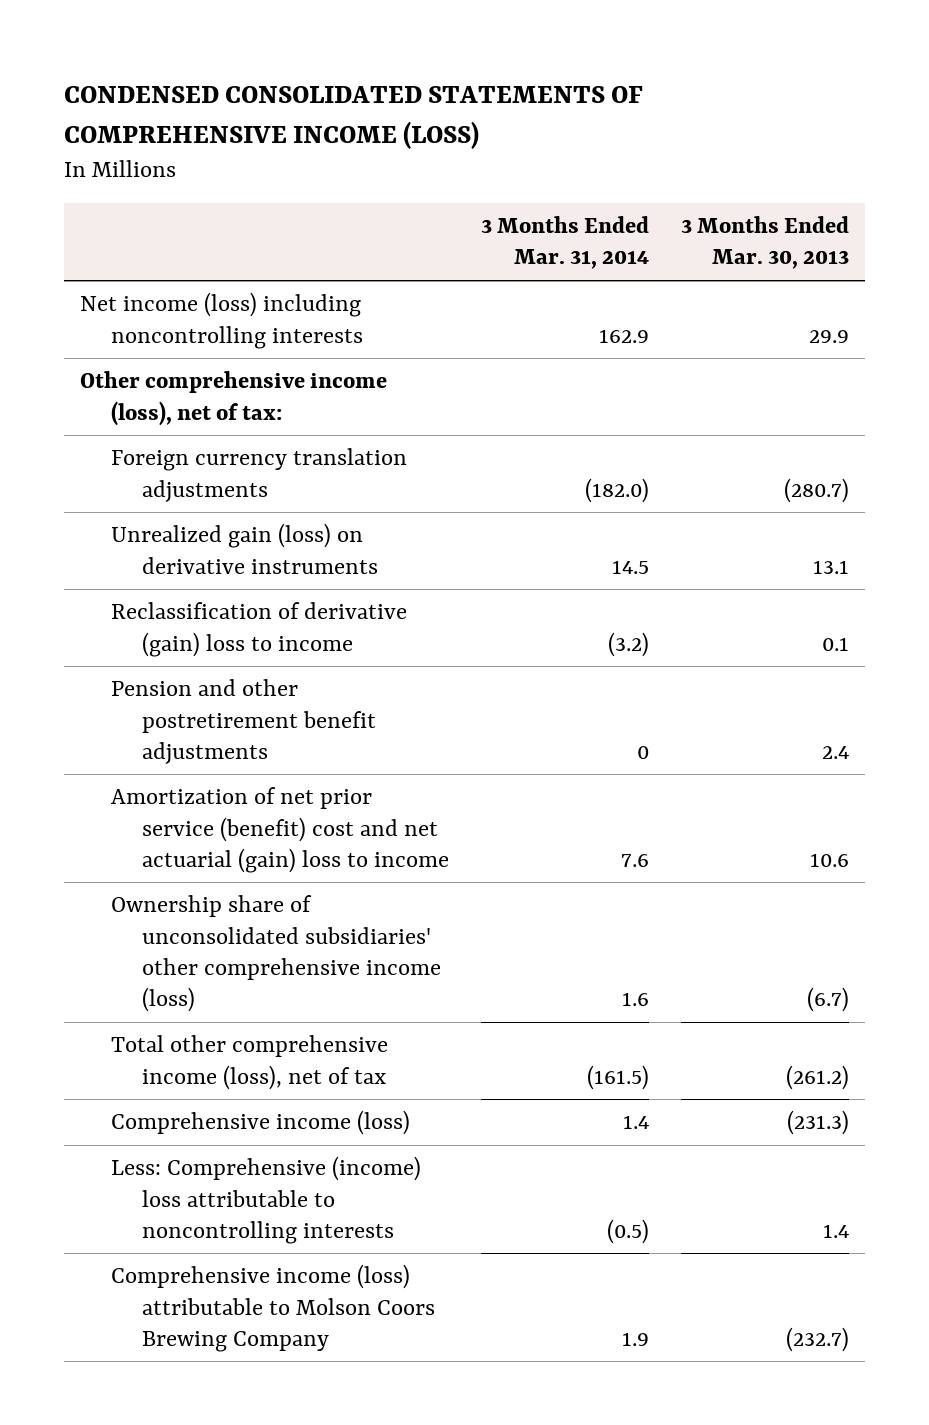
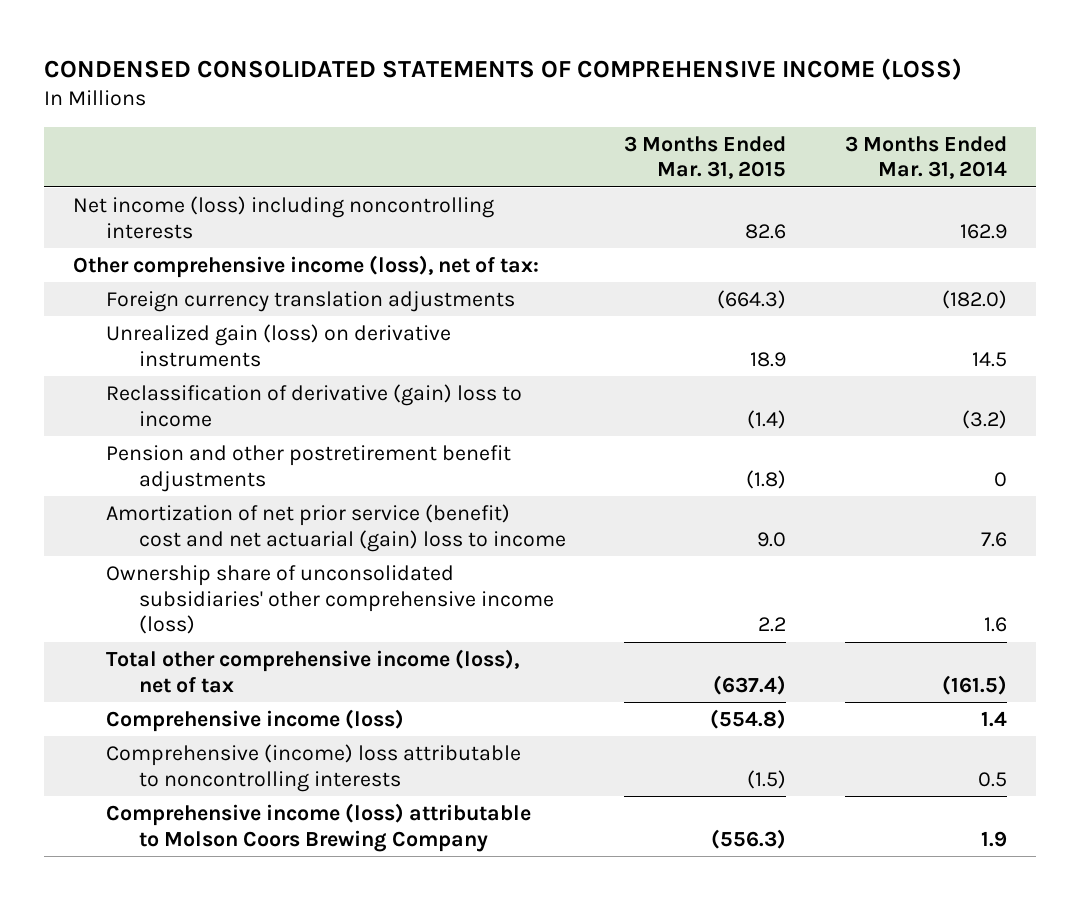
[681,216,850,270] 3 Months Ended Mar. 30, 2013 -> none
none -> [624,135,787,180] 3 Months Ended Mar. 31, 2015
[111,1156,422,1244] Less: Comprehensive (income) loss attributable to noncontrolling interests -> [105,743,521,792] Comprehensive (income) loss attributable to noncontrolling interests
[607,1218,650,1244] (0.5) -> [978,771,1008,787] 0.5

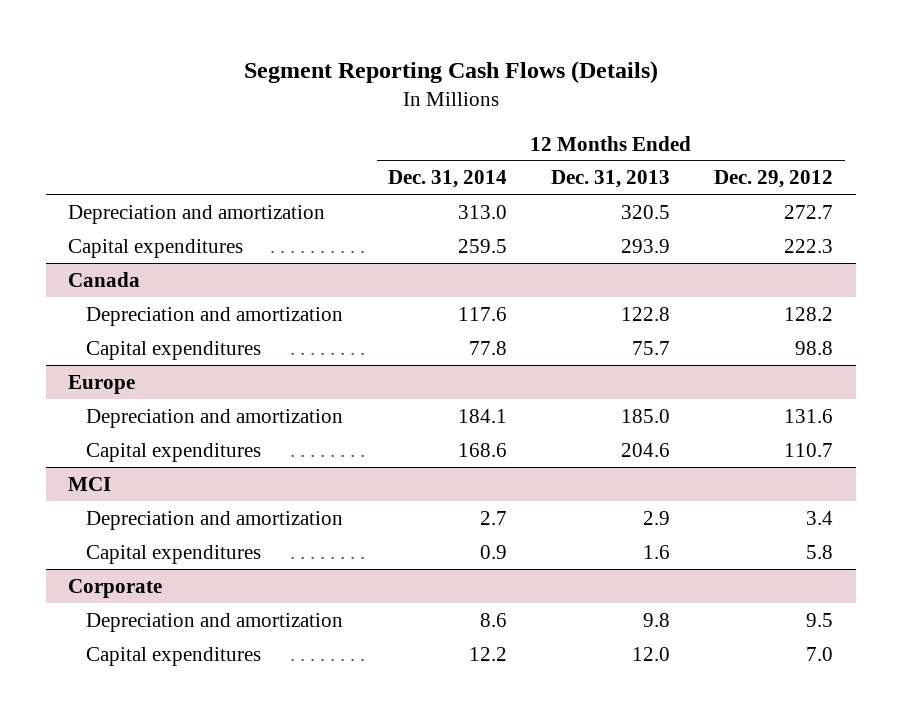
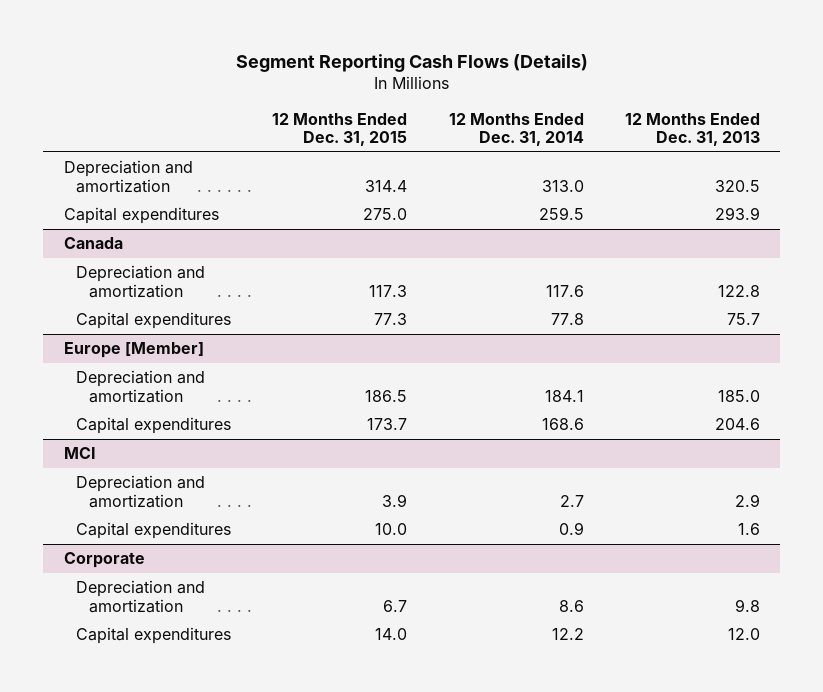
[714,170,834,189] Dec. 29, 2012 -> none
none -> [272,112,408,147] 12 Months Ended Dec. 31, 2015
[67,374,135,394] Europe -> [63,342,204,359] Europe [Member]

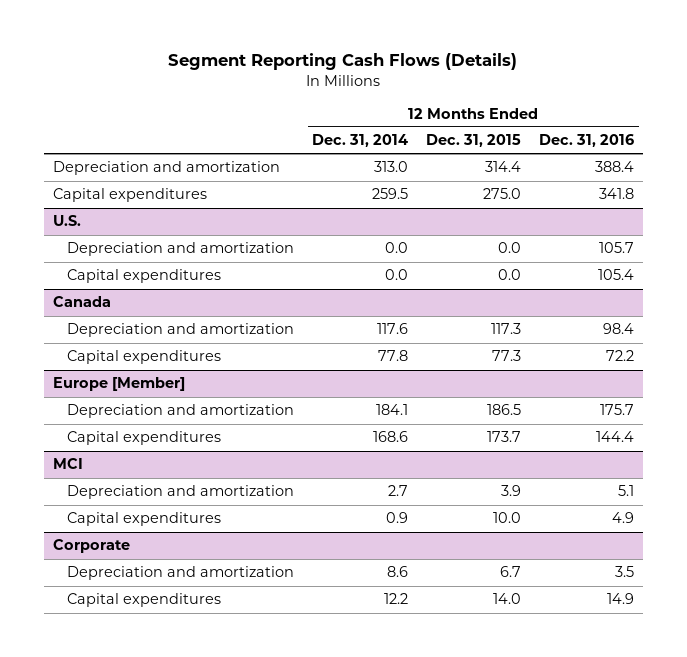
[624,112,760,147] 12 Months Ended Dec. 31, 2013 -> none
none -> [539,134,635,148] Dec. 31, 2016
none -> [52,215,81,227] U.S.
none -> [67,242,295,257] Depreciation and amortization
none -> [67,269,222,284] Capital expenditures

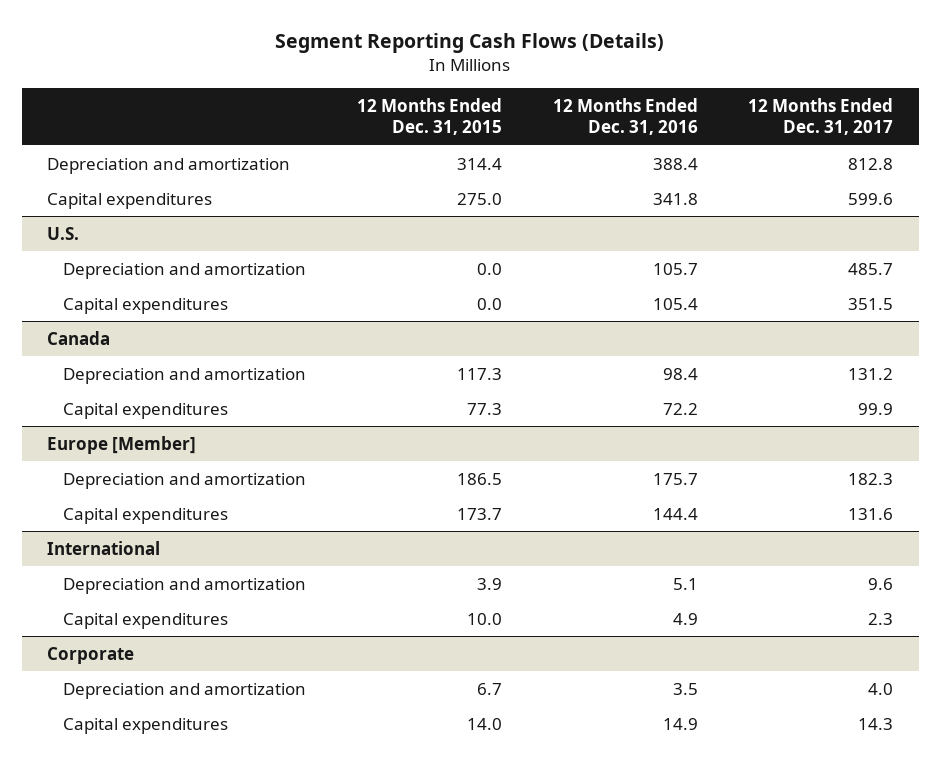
[312,134,409,148] Dec. 31, 2014 -> none
none -> [748,97,894,136] 12 Months Ended Dec. 31, 2017
[52,458,83,470] MCI -> [46,540,160,555] International

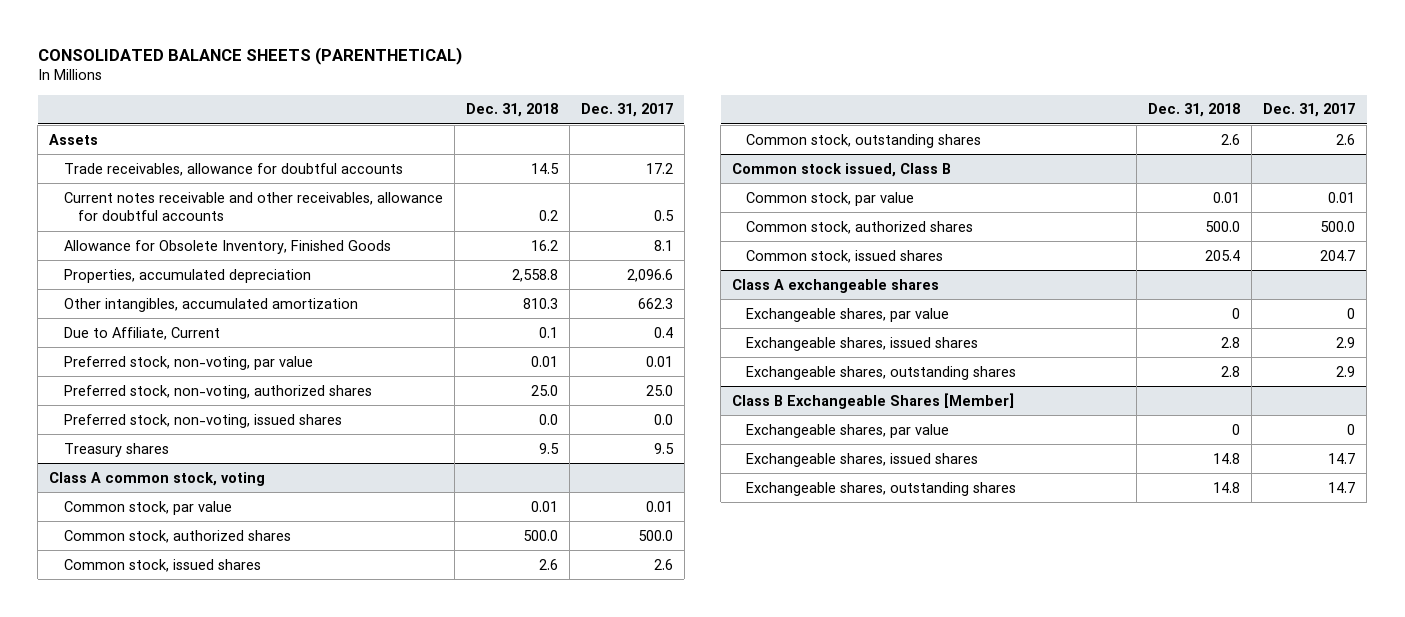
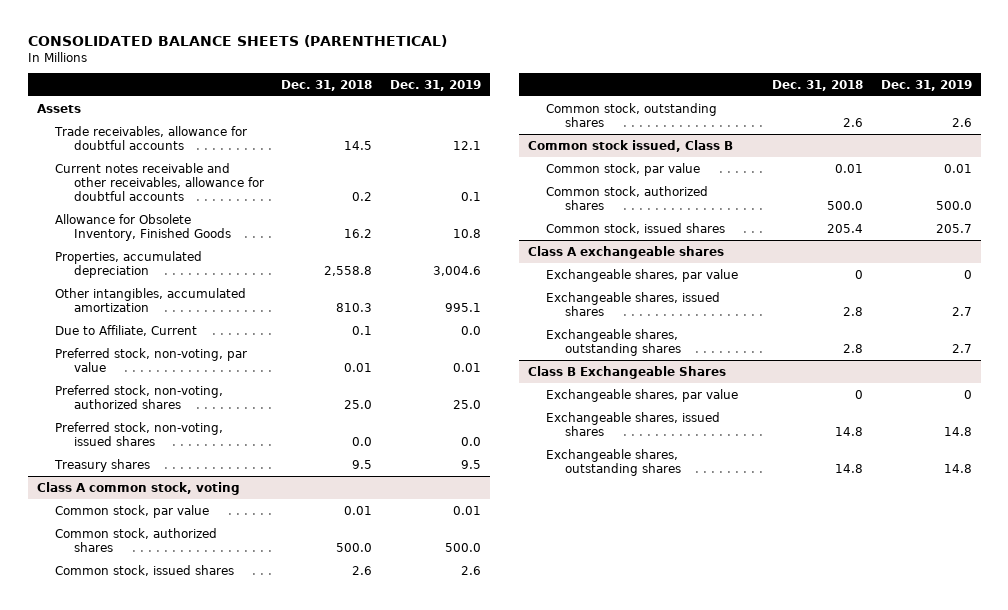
[580,103,673,118] Dec. 31, 2017 -> none
none -> [389,79,481,91] Dec. 31, 2019
[732,392,1015,409] Class B Exchangeable Shares [Member] -> [527,365,726,379] Class B Exchangeable Shares

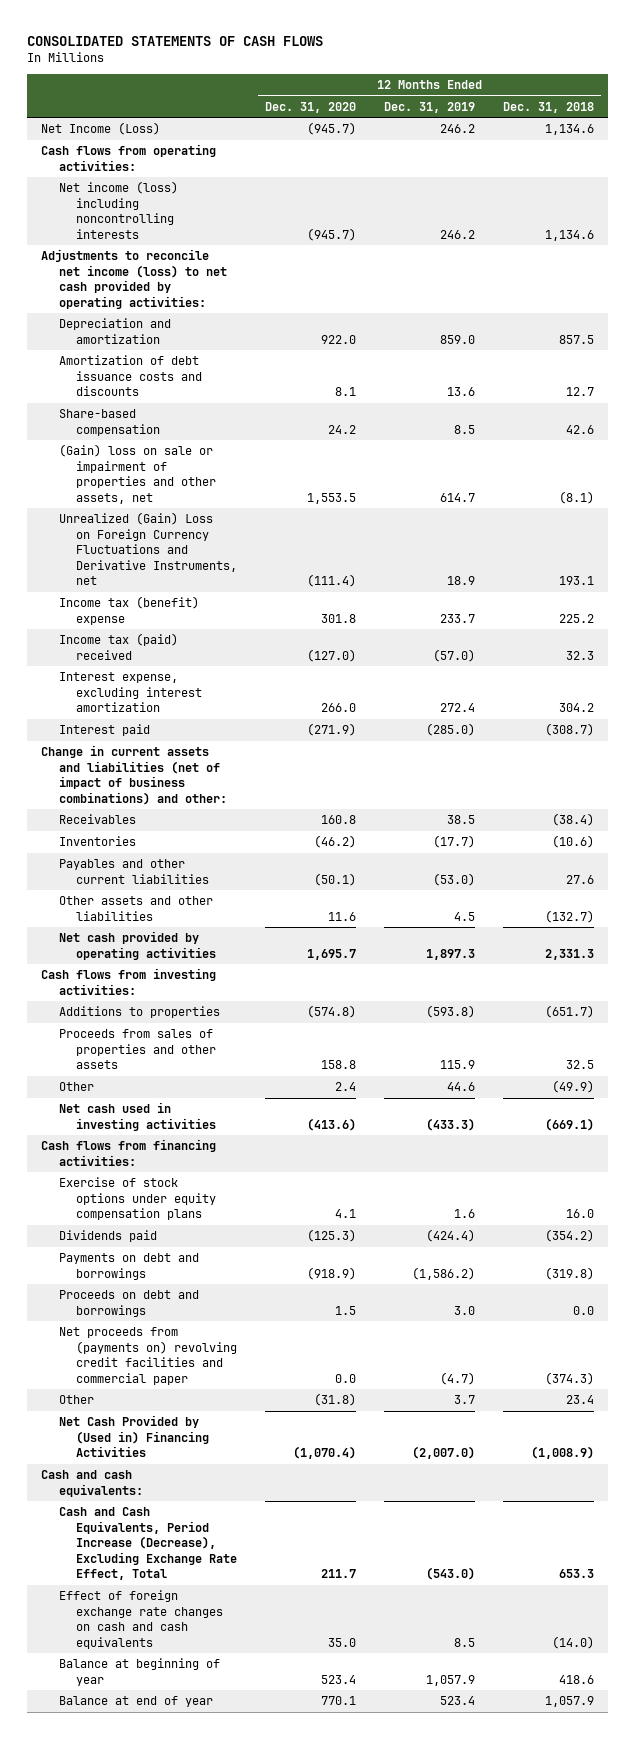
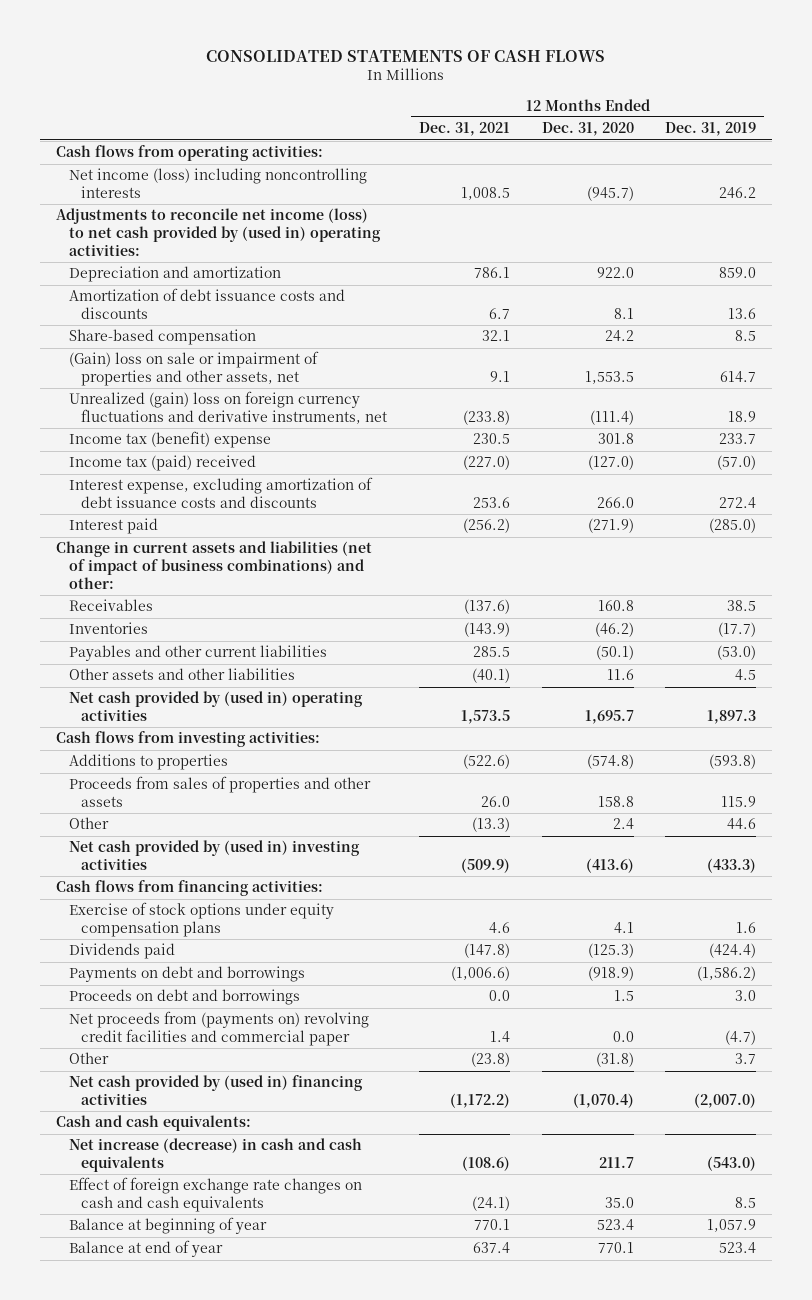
[503,101,595,113] Dec. 31, 2018 -> none
none -> [418,122,510,137] Dec. 31, 2021
[41,122,161,136] Net Income (Loss) -> none
[41,249,227,309] Adjustments to reconcile net income (loss) to net cash provided by operating activities: -> [56,208,381,256] Adjustments to reconcile net income (loss) to net cash provided by (used in) operating activities:
[58,512,238,586] Unrealized (Gain) Loss on Foreign Currency Fluctuations and Derivative Instruments, net -> [68,391,388,424] Unrealized (gain) loss on foreign currency fluctuations and derivative instruments, net
[58,672,203,713] Interest expense, excluding interest amortization -> [68,477,373,508] Interest expense, excluding amortization of debt issuance costs and discounts
[58,931,217,960] Net cash provided by operating activities -> [68,691,363,721] Net cash provided by (used in) operating activities
[58,1102,217,1131] Net cash used in investing activities -> [68,840,360,870] Net cash provided by (used in) investing activities
[58,1415,210,1458] Net Cash Provided by (Used in) Financing Activities -> [68,1075,363,1105] Net cash provided by (used in) financing activities
[58,1507,238,1581] Cash and Cash Equivalents, Period Increase (Decrease), Excluding Exchange Rate Effect, Total -> [68,1138,362,1172] Net increase (decrease) in cash and cash equivalents

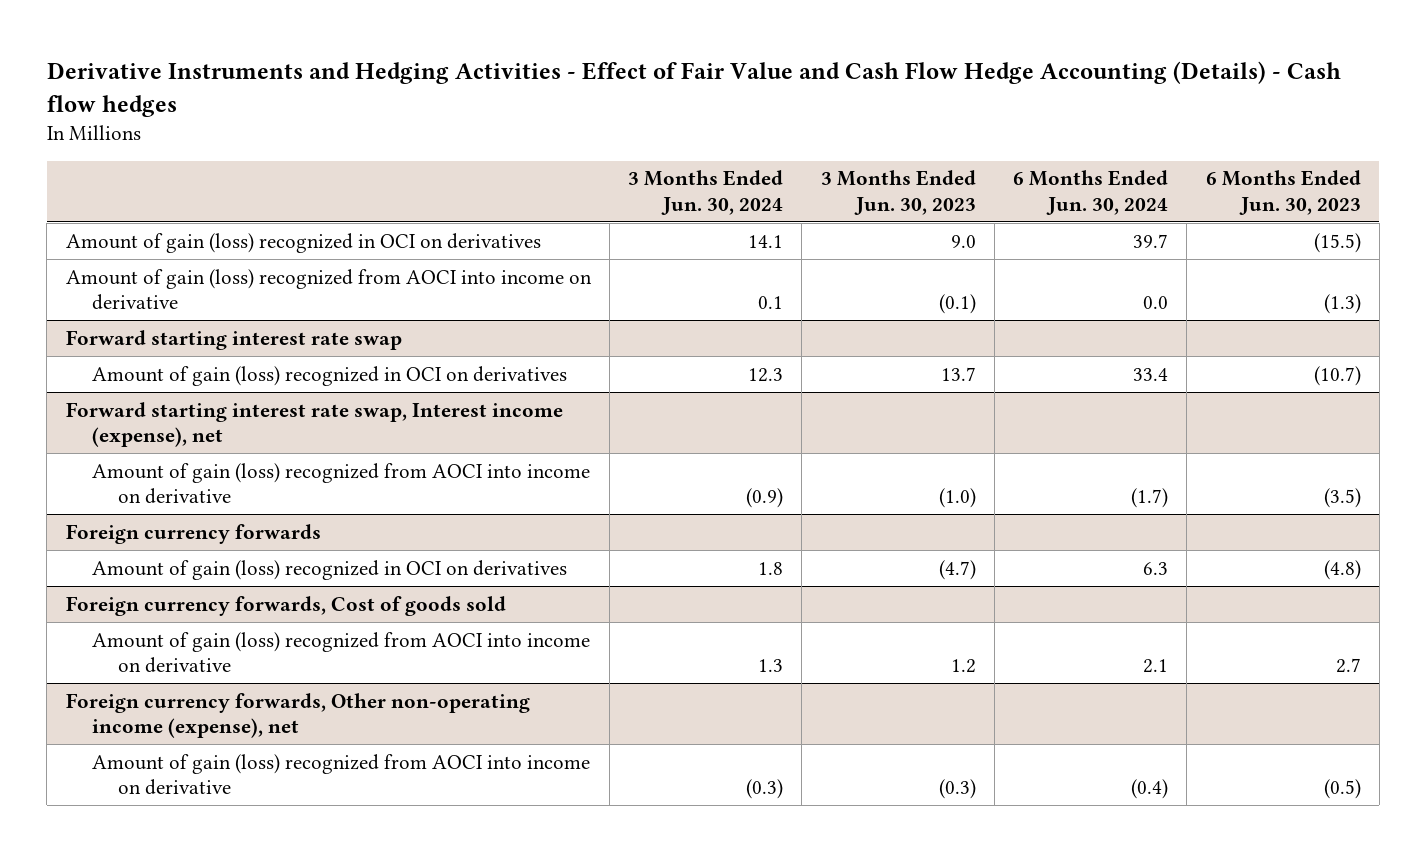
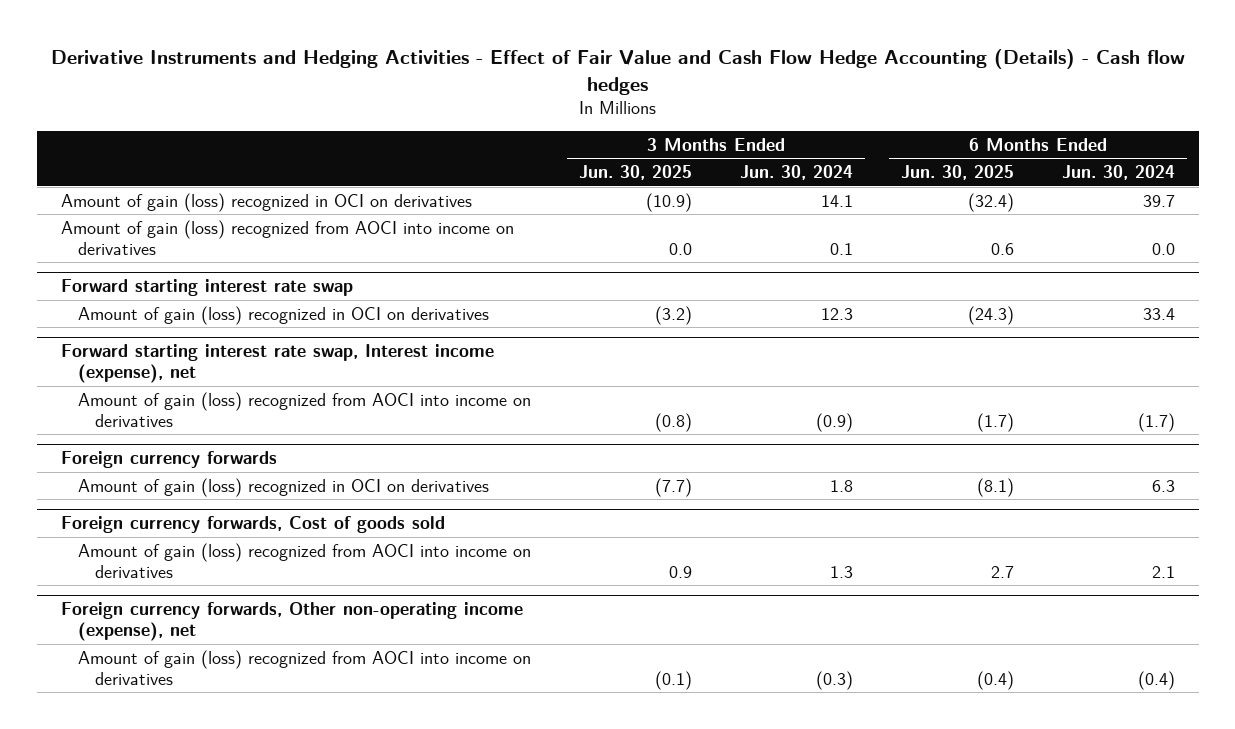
[820,170,976,215] 3 Months Ended Jun. 30, 2023 -> none
[1205,170,1361,215] 6 Months Ended Jun. 30, 2023 -> none
none -> [578,165,692,181] Jun. 30, 2025
none -> [900,165,1014,181] Jun. 30, 2025
[65,268,592,311] Amount of gain (loss) recognized from AOCI into income on derivative -> [60,219,514,255] Amount of gain (loss) recognized from AOCI into income on derivatives
[91,462,590,505] Amount of gain (loss) recognized from AOCI into income on derivative -> [77,391,531,427] Amount of gain (loss) recognized from AOCI into income on derivatives
[91,631,590,674] Amount of gain (loss) recognized from AOCI into income on derivative -> [77,542,531,578] Amount of gain (loss) recognized from AOCI into income on derivatives
[91,753,590,796] Amount of gain (loss) recognized from AOCI into income on derivative -> [77,649,531,685] Amount of gain (loss) recognized from AOCI into income on derivatives

